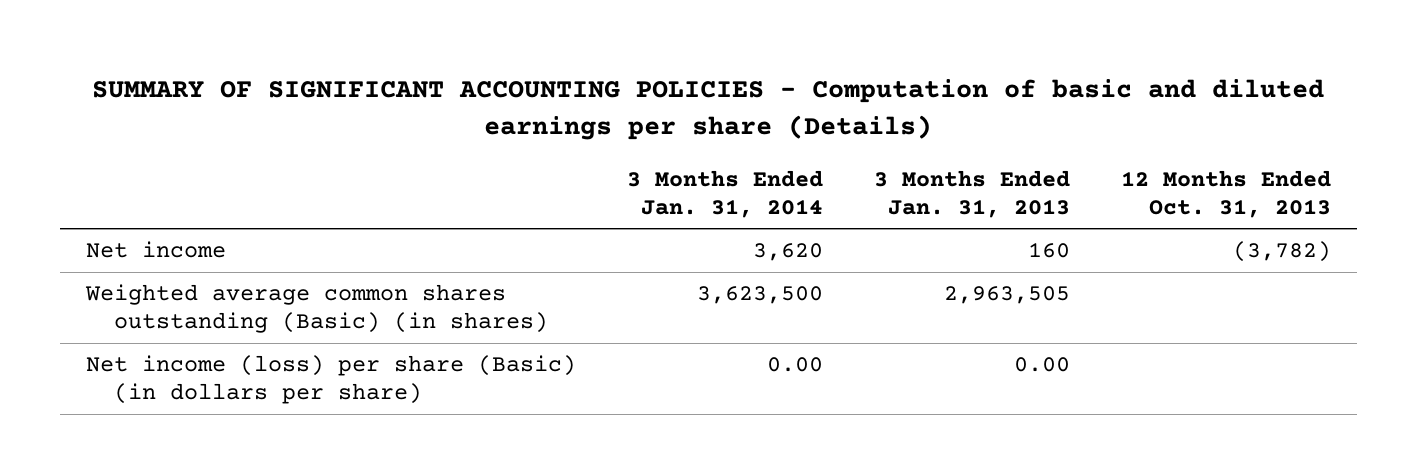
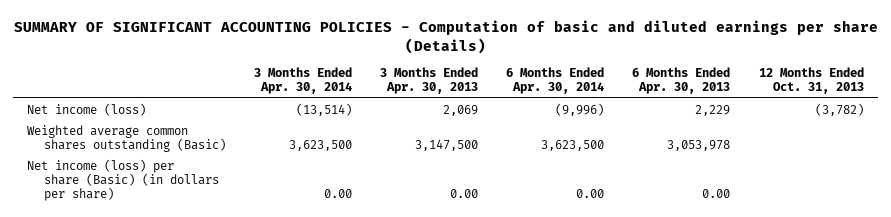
[626,169,823,218] 3 Months Ended Jan. 31, 2014 -> none
[874,169,1071,218] 3 Months Ended Jan. 31, 2013 -> none
none -> [253,67,352,95] 3 Months Ended Apr. 30, 2014
none -> [380,67,479,95] 3 Months Ended Apr. 30, 2013
none -> [506,67,605,95] 6 Months Ended Apr. 30, 2014
none -> [632,67,731,95] 6 Months Ended Apr. 30, 2013
[85,241,226,259] Net income -> [27,102,147,116] Net income (loss)
[84,284,549,334] Weighted average common shares outstanding (Basic) (in shares) -> [27,124,226,152] Weighted average common shares outstanding (Basic)

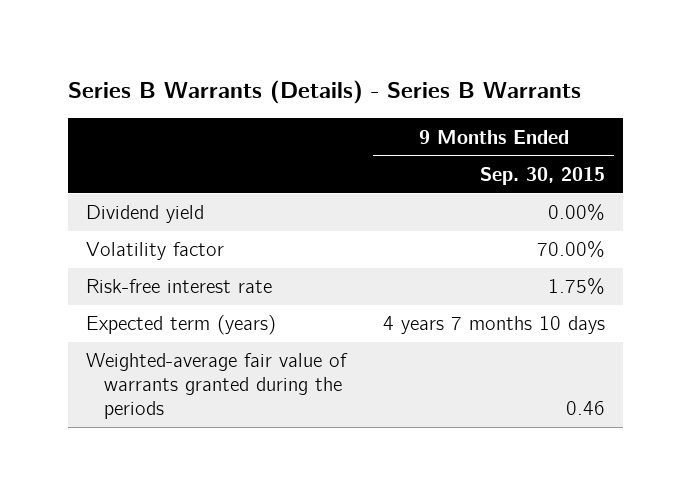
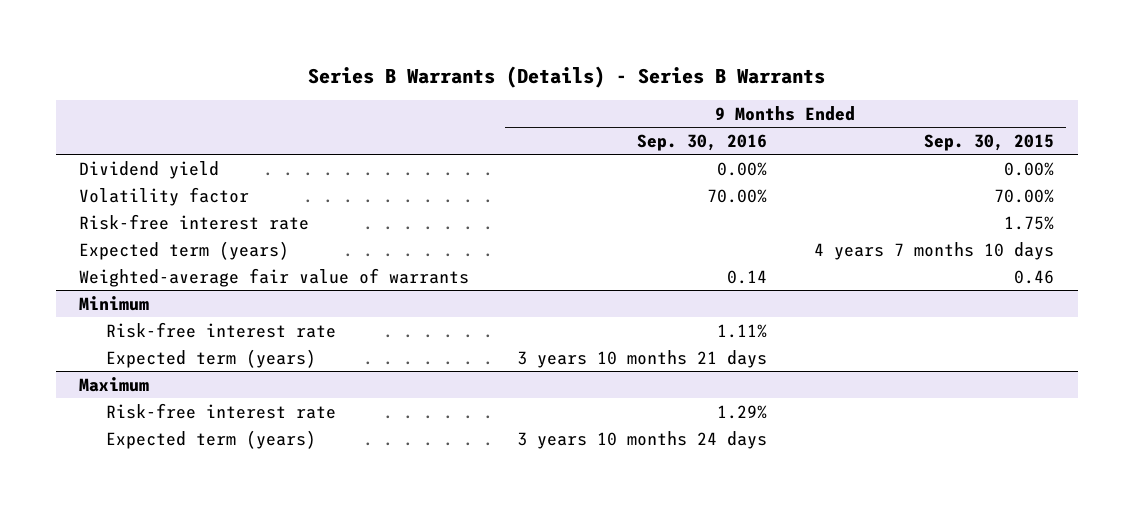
none -> [636,133,767,151] Sep. 30, 2016
[85,353,348,420] Weighted-average fair value of warrants granted during the periods -> [79,267,470,287] Weighted-average fair value of warrants
none -> [79,295,150,311] Minimum
none -> [105,321,336,338] Risk-free interest rate
none -> [105,348,316,368] Expected term (years)
none -> [79,376,150,392] Maximum
none -> [105,402,336,419] Risk-free interest rate
none -> [105,429,316,449] Expected term (years)

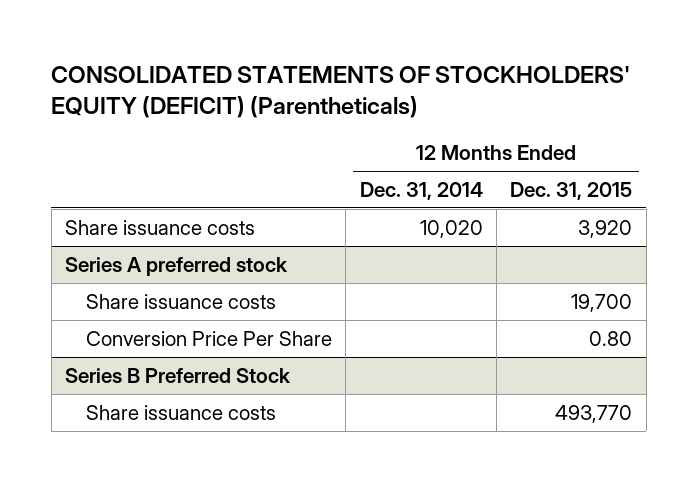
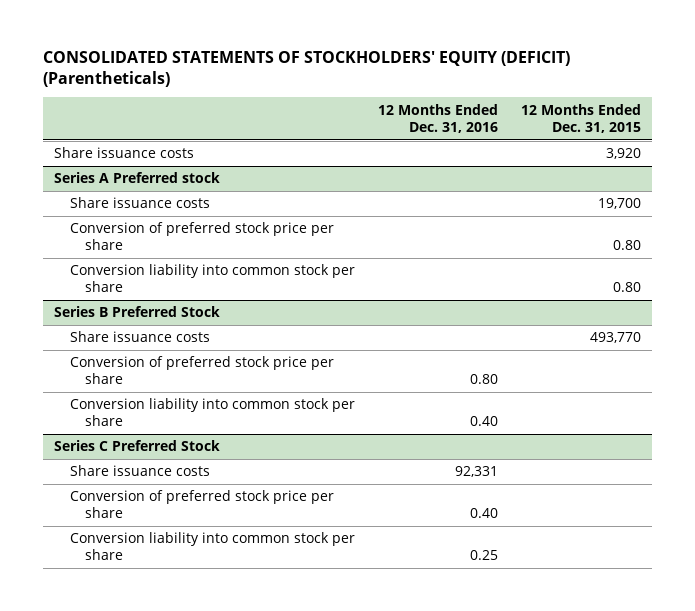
[359,182,483,201] Dec. 31, 2014 -> none
none -> [377,103,498,133] 12 Months Ended Dec. 31, 2016
[65,256,289,276] Series A preferred stock -> [54,172,221,184] Series A Preferred stock
[86,330,333,346] Conversion Price Per Share -> [69,222,334,251] Conversion of preferred stock price per share
none -> [69,264,355,293] Conversion liability into common stock per share
none -> [69,356,334,385] Conversion of preferred stock price per share
none -> [69,398,355,427] Conversion liability into common stock per share
none -> [54,440,221,452] Series C Preferred Stock
none -> [69,465,210,477] Share issuance costs
none -> [69,490,334,519] Conversion of preferred stock price per share
none -> [69,532,355,561] Conversion liability into common stock per share

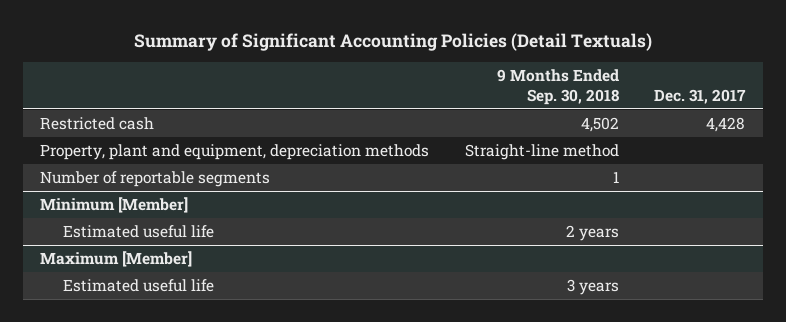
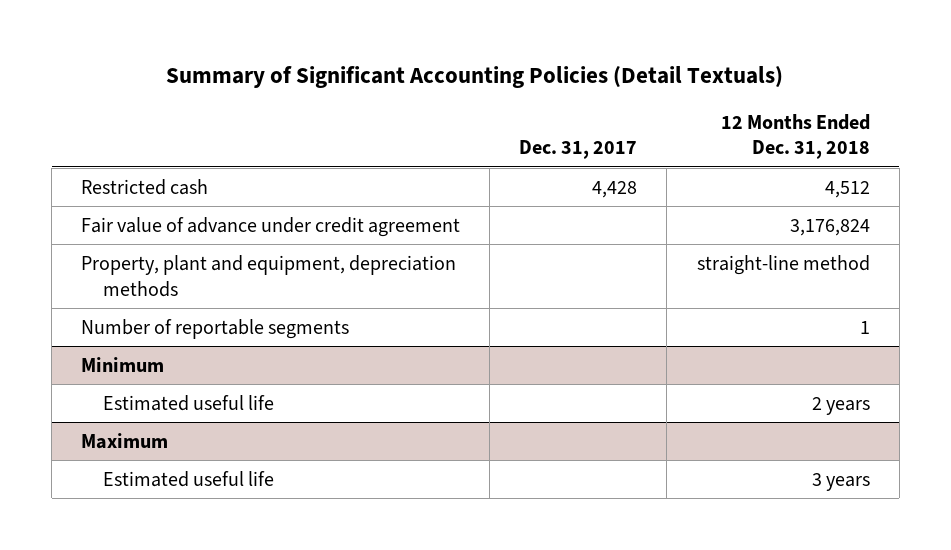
[496,69,619,105] 9 Months Ended Sep. 30, 2018 -> none
none -> [720,113,870,160] 12 Months Ended Dec. 31, 2018
none -> [81,216,461,237] Fair value of advance under credit agreement
[40,197,189,214] Minimum [Member] -> [81,356,165,372] Minimum
[40,251,193,268] Maximum [Member] -> [81,432,169,449] Maximum

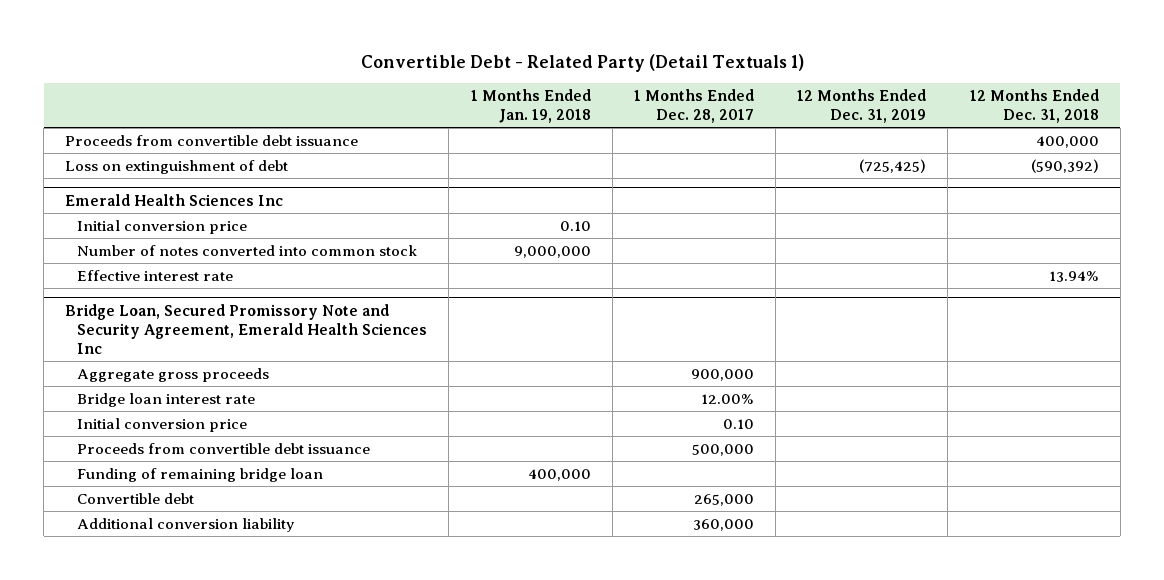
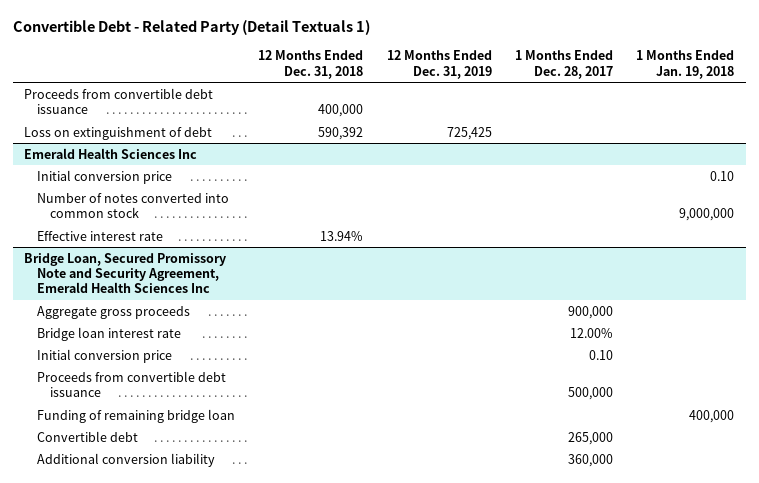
[859,158,927,173] (725,425) -> [446,126,492,140] 725,425
[1030,158,1099,173] (590,392) -> [318,126,364,140] 590,392

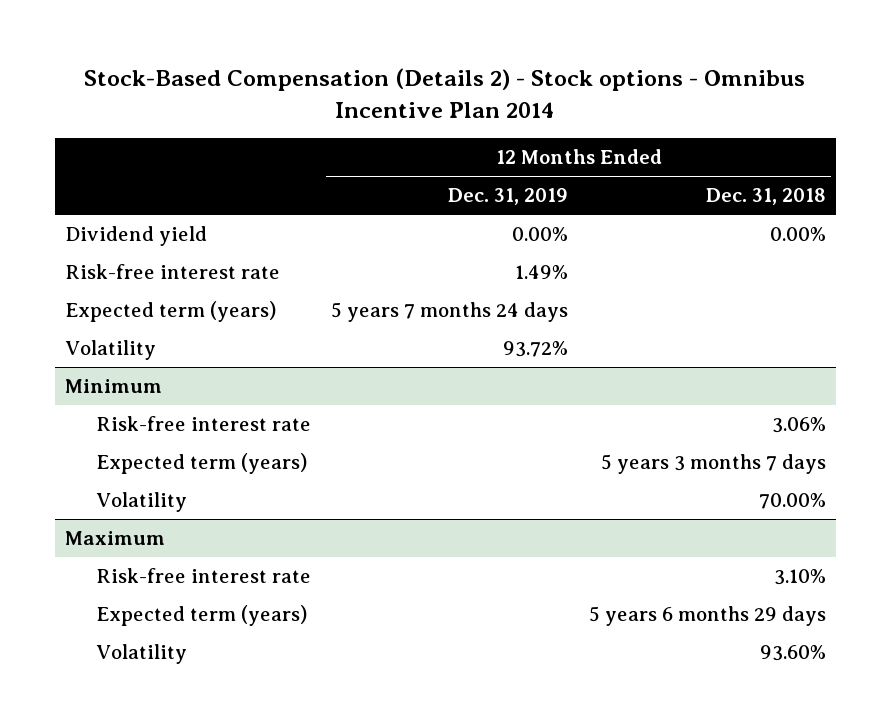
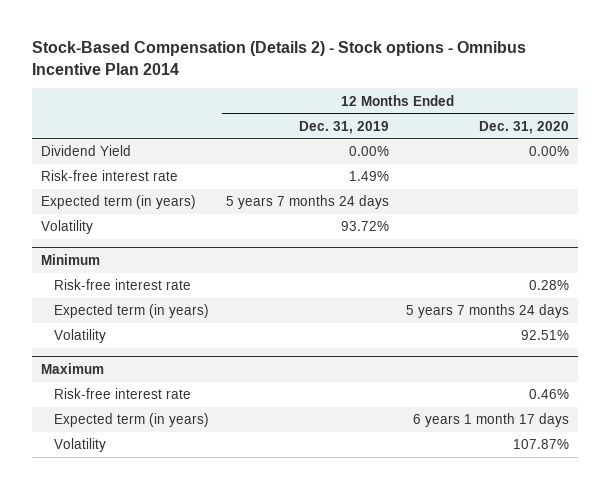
[705,188,826,206] Dec. 31, 2018 -> none
none -> [479,120,570,134] Dec. 31, 2020
[64,226,207,247] Dividend yield -> [40,145,131,157] Dividend Yield
[64,301,276,323] Expected term (years) -> [40,195,196,210] Expected term (in years)
[96,453,308,475] Expected term (years) -> [53,304,209,319] Expected term (in years)
[96,605,308,627] Expected term (years) -> [53,413,209,428] Expected term (in years)

